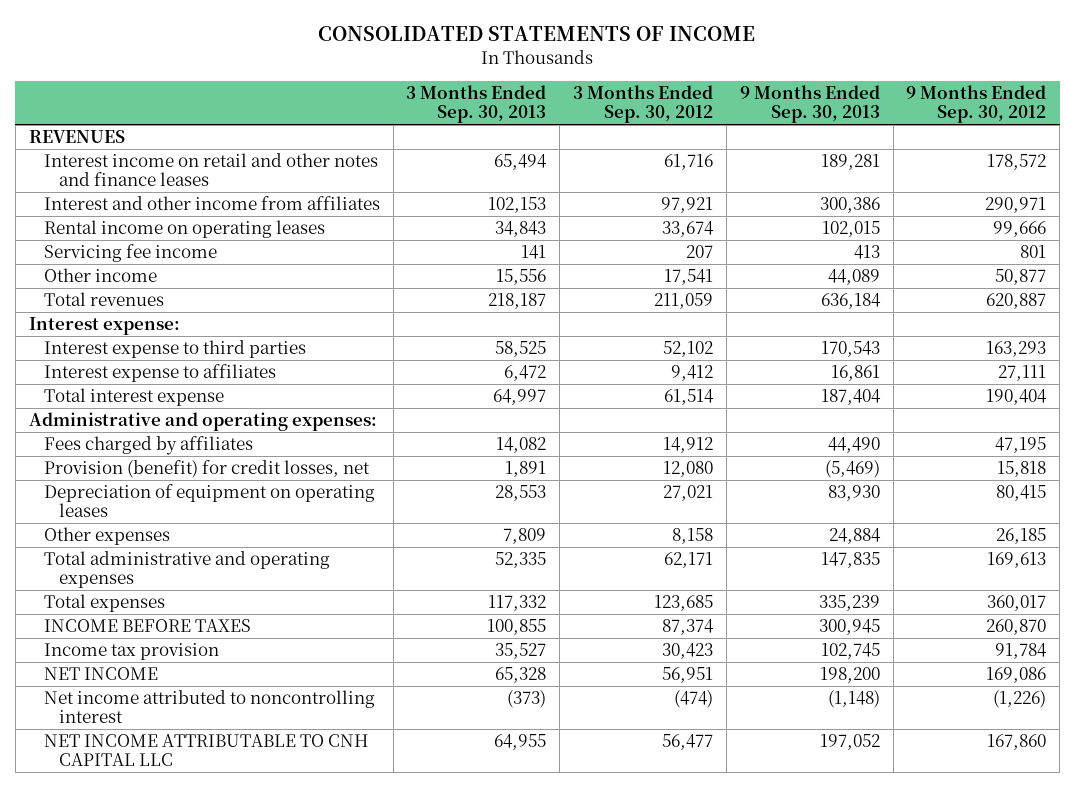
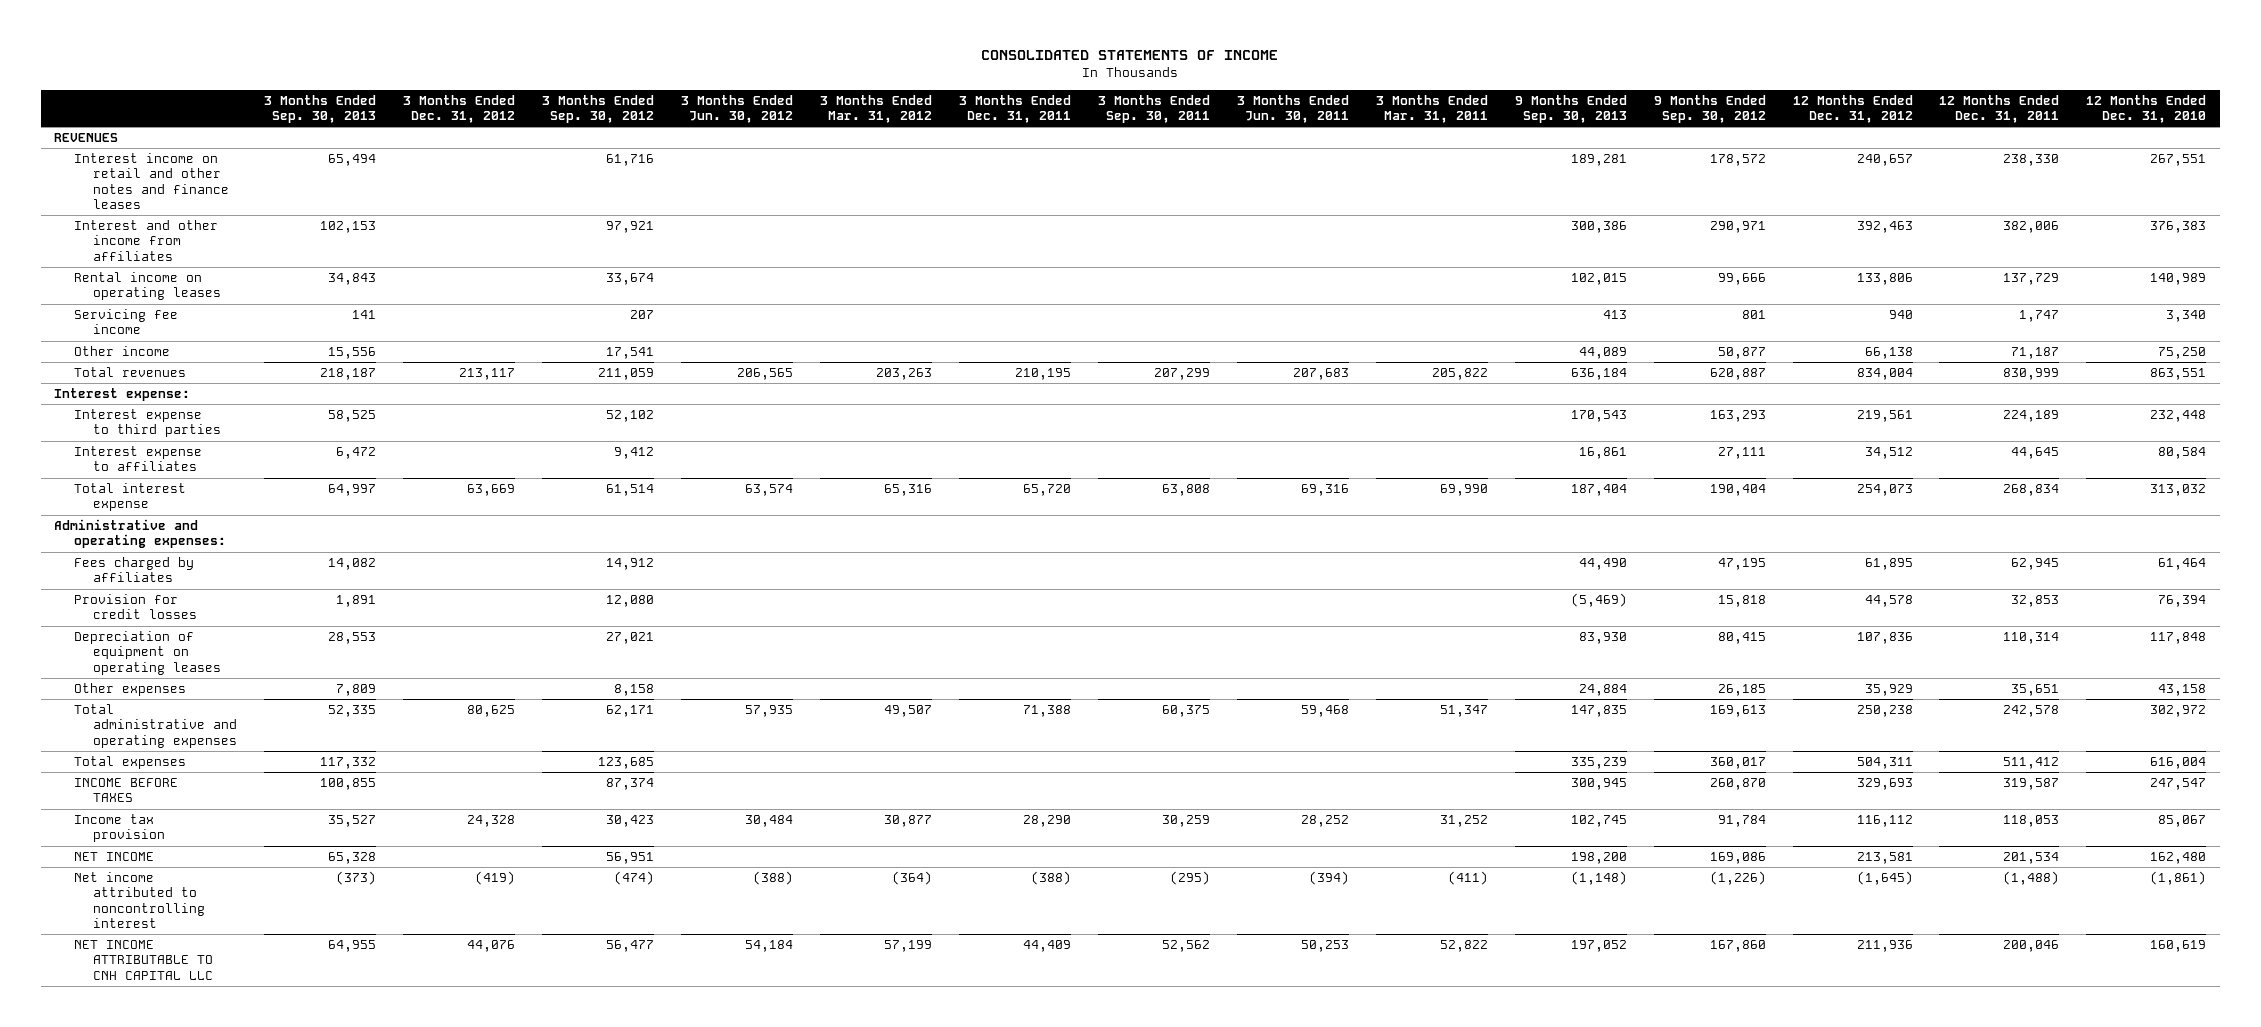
none -> [402,94,515,124] 3 Months Ended Dec. 31, 2012
none -> [680,94,793,124] 3 Months Ended Jun. 30, 2012
none -> [819,94,932,124] 3 Months Ended Mar. 31, 2012
none -> [958,94,1071,124] 3 Months Ended Dec. 31, 2011
none -> [1097,94,1210,124] 3 Months Ended Sep. 30, 2011
none -> [1236,94,1349,124] 3 Months Ended Jun. 30, 2011
none -> [1375,94,1488,124] 3 Months Ended Mar. 31, 2011
none -> [1792,94,1913,124] 12 Months Ended Dec. 31, 2012
none -> [1939,94,2060,124] 12 Months Ended Dec. 31, 2011
none -> [2086,94,2207,124] 12 Months Ended Dec. 31, 2010
[43,459,370,478] Provision (benefit) for credit losses, net -> [73,594,197,620] Provision for credit losses

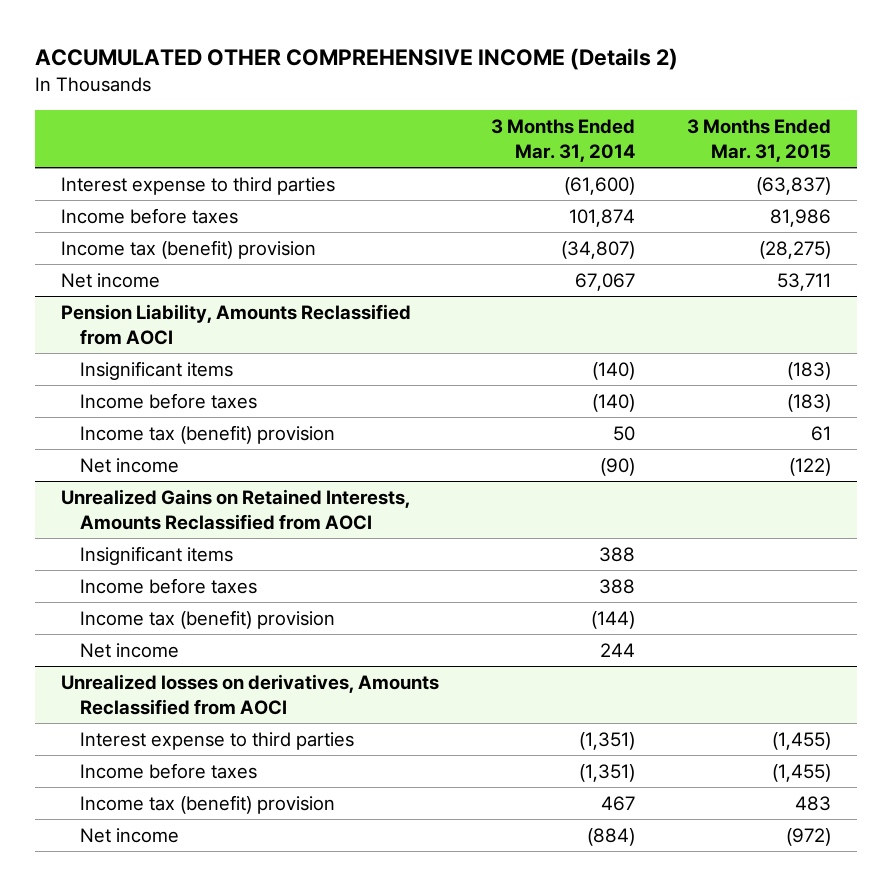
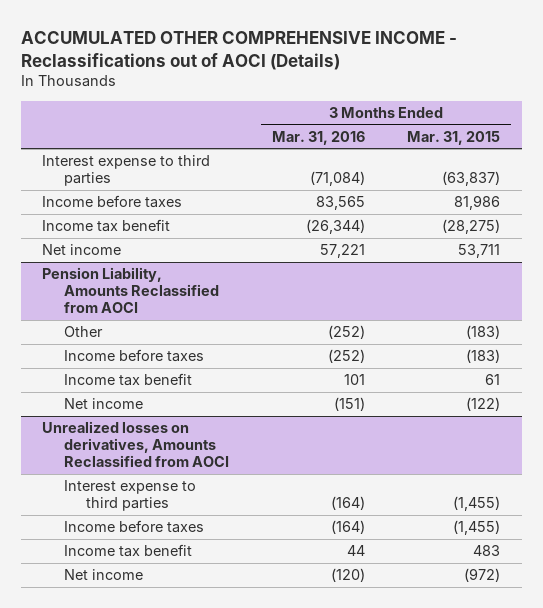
[35,48,679,71] ACCUMULATED OTHER COMPREHENSIVE INCOME (Details 2) -> [21,30,458,70] ACCUMULATED OTHER COMPREHENSIVE INCOME - Reclassifications out of AOCI (Details)
[491,118,636,162] 3 Months Ended Mar. 31, 2014 -> none
none -> [271,130,365,145] Mar. 31, 2016
[61,239,317,259] Income tax (benefit) provision -> [42,219,171,233] Income tax benefit
[80,360,234,380] Insignificant items -> [64,326,104,338] Other
[80,424,336,444] Income tax (benefit) provision -> [64,373,193,387] Income tax benefit
[61,488,411,530] Unrealized Gains on Retained Interests, Amounts Reclassified from AOCI -> none
[80,545,234,565] Insignificant items -> none
[80,577,258,594] Income before taxes -> none
[80,609,336,629] Income tax (benefit) provision -> none
[80,642,180,658] Net income -> none
[80,794,336,814] Income tax (benefit) provision -> [64,544,193,558] Income tax benefit

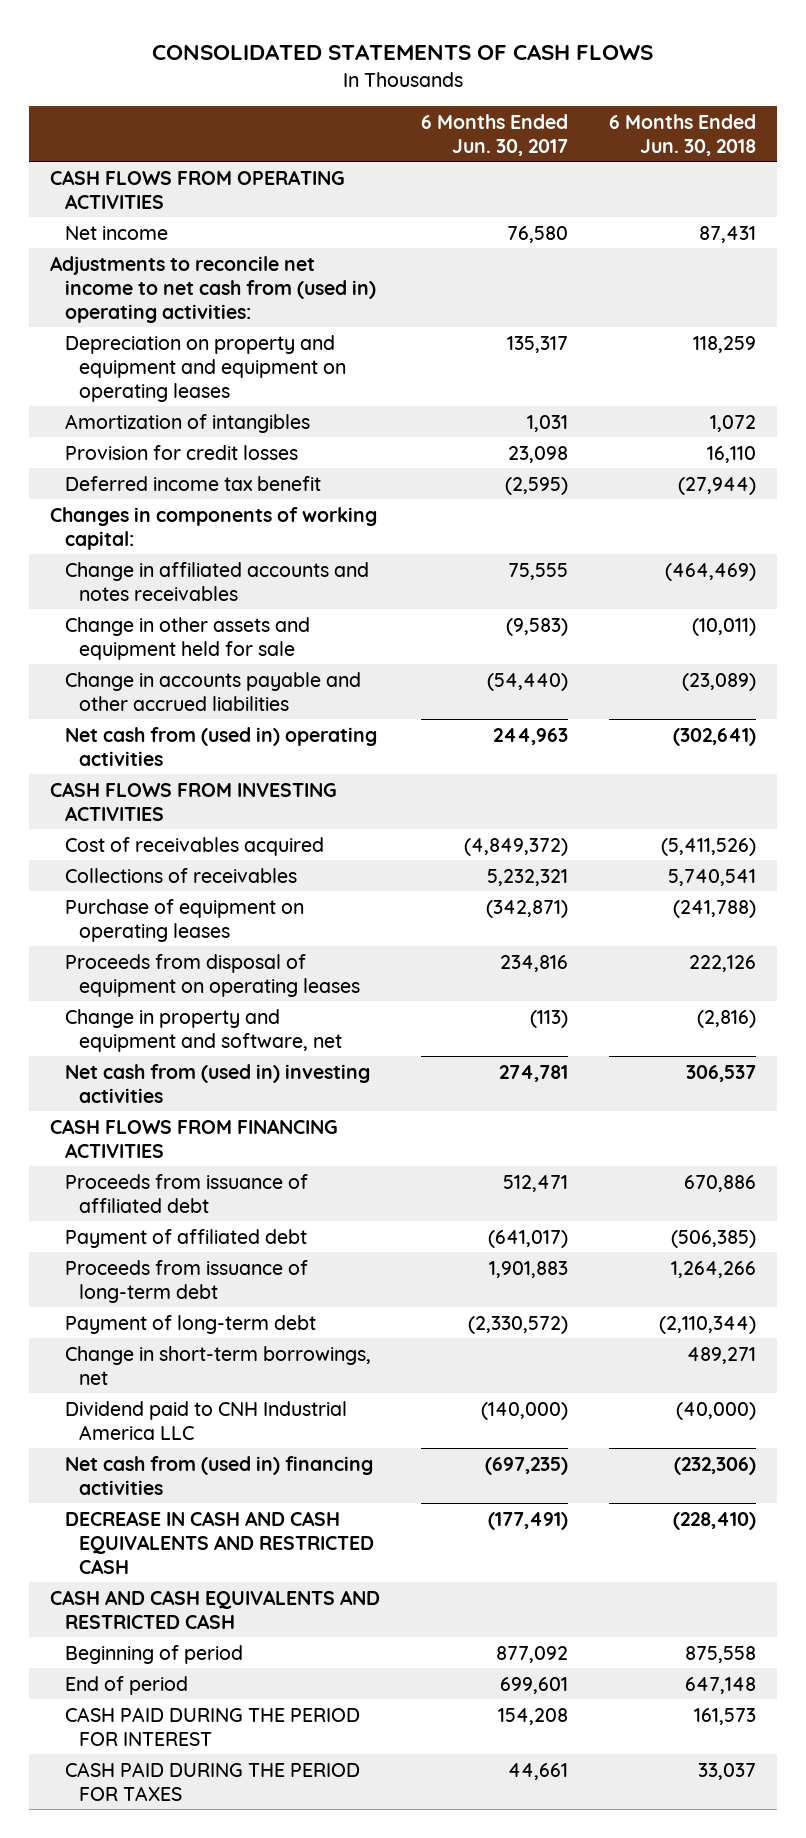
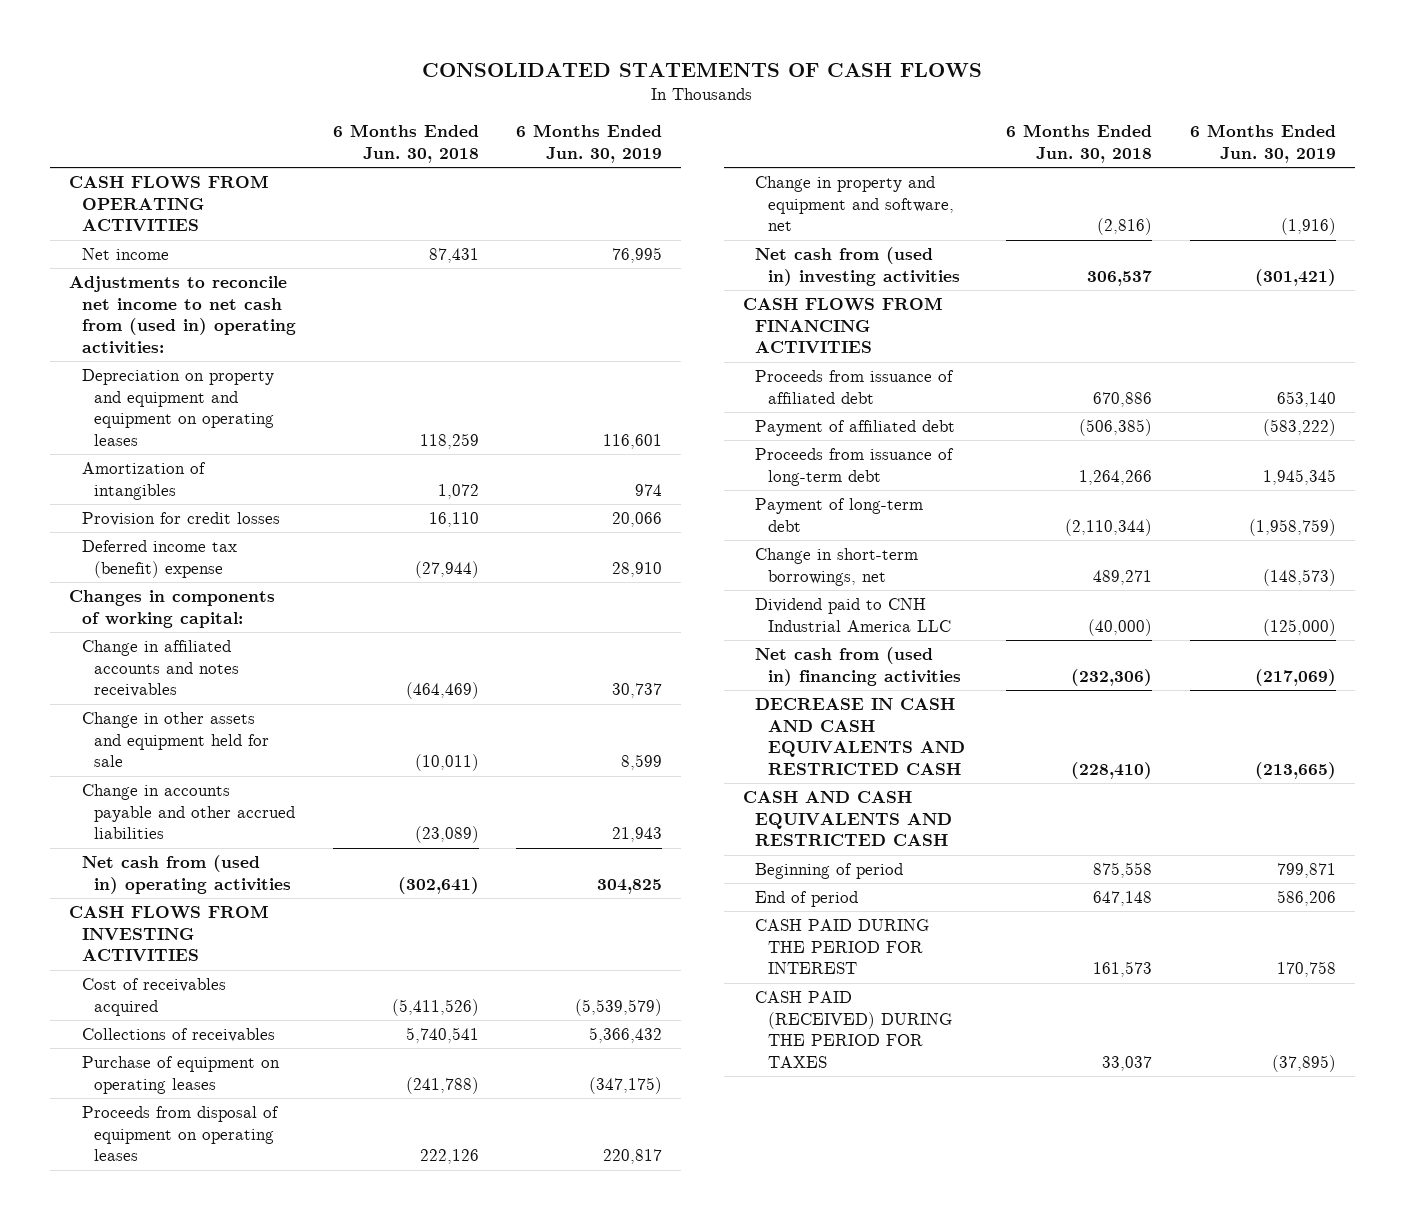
[421,113,569,156] 6 Months Ended Jun. 30, 2017 -> none
none -> [516,124,663,163] 6 Months Ended Jun. 30, 2019
[64,475,321,491] Deferred income tax benefit -> [81,540,237,578] Deferred income tax (benefit) expense
[64,1761,360,1801] CASH PAID DURING THE PERIOD FOR TAXES -> [755,991,952,1069] CASH PAID (RECEIVED) DURING THE PERIOD FOR TAXES

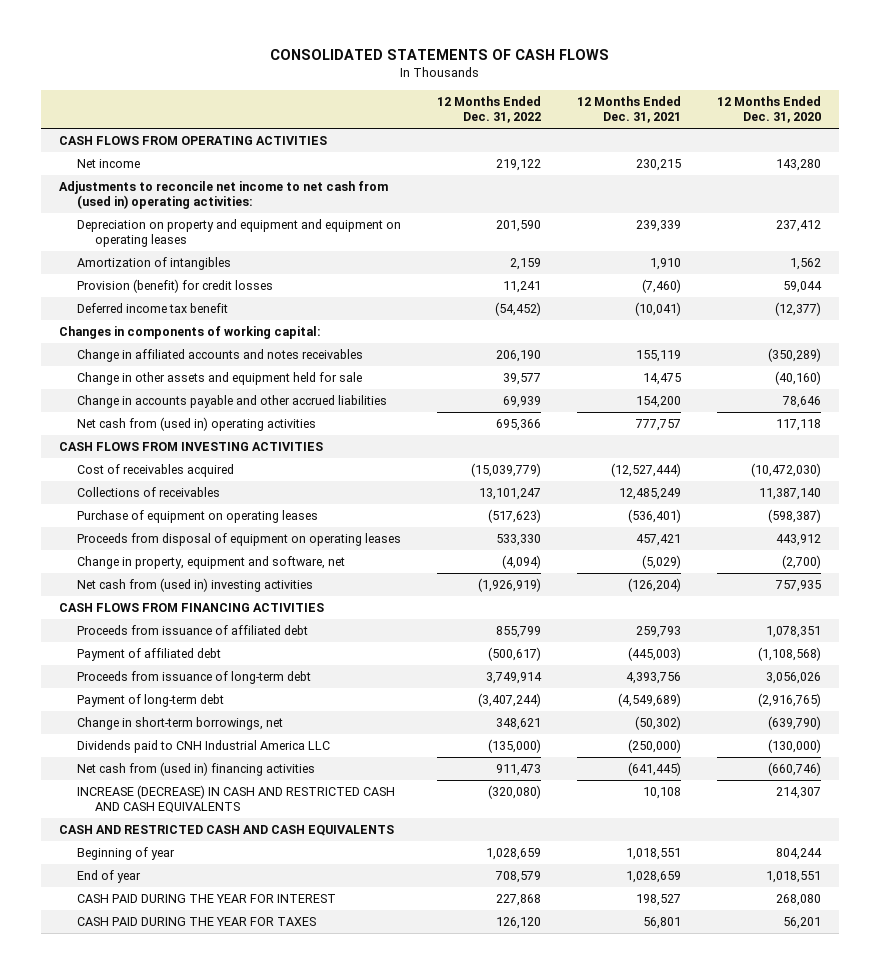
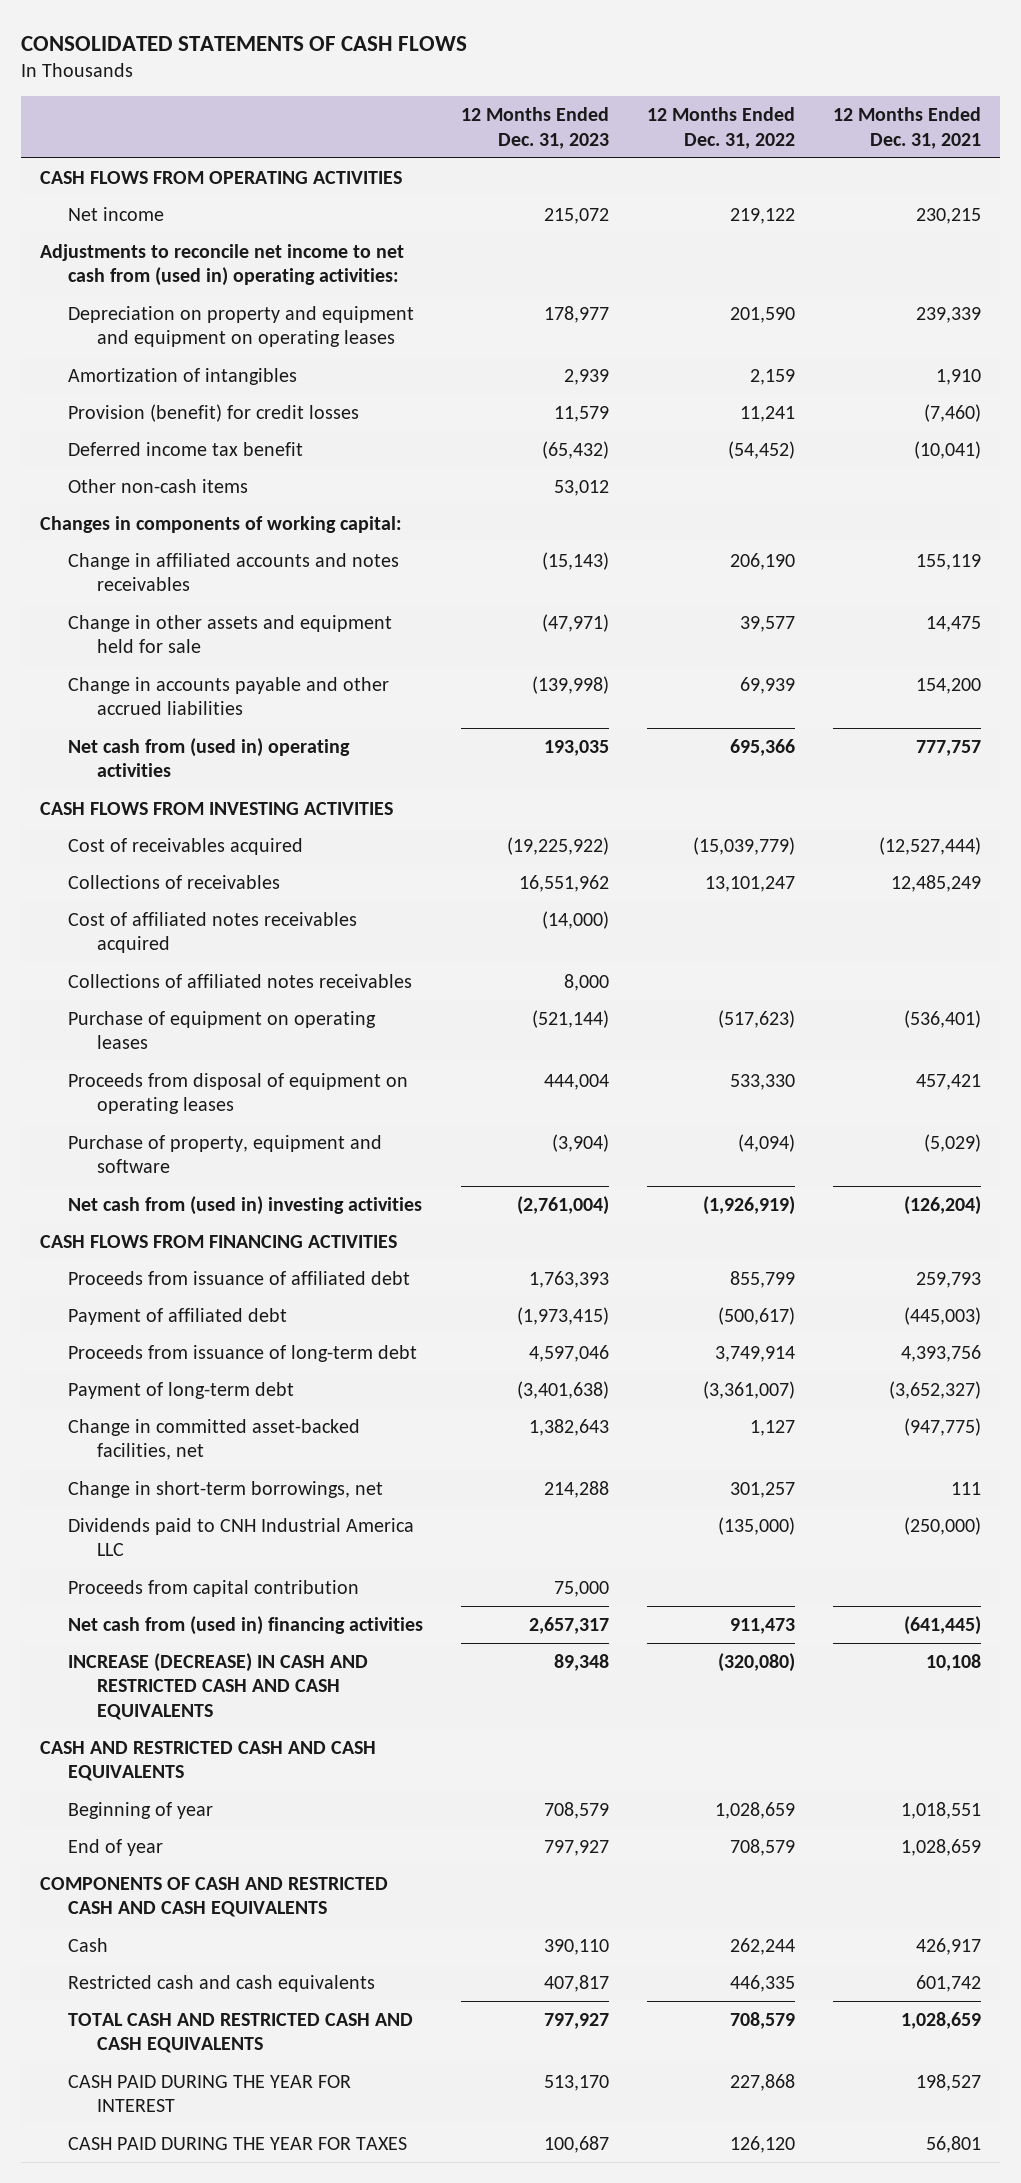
[716,95,821,124] 12 Months Ended Dec. 31, 2020 -> none
none -> [461,107,610,149] 12 Months Ended Dec. 31, 2023
none -> [68,478,249,493] Other non-cash items
none -> [68,911,358,954] Cost of affiliated notes receivables acquired
none -> [68,973,413,988] Collections of affiliated notes receivables
[77,555,346,569] Change in property, equipment and software, net -> [68,1134,383,1174] Purchase of property, equipment and software
[478,692,542,707] (3,407,244) -> [703,1380,796,1399] (3,361,007)
[617,692,681,707] (4,549,689) -> [889,1380,982,1399] (3,652,327)
none -> [68,1418,361,1461] Change in committed asset-backed facilities, net
[496,717,542,730] 348,621 -> [730,1481,796,1498] 301,257
[634,715,681,730] (50,302) -> [951,1481,982,1495] 111
none -> [68,1579,360,1597] Proceeds from capital contribution
none -> [39,1876,388,1918] COMPONENTS OF CASH AND RESTRICTED CASH AND CASH EQUIVALENTS
none -> [68,1937,109,1952] Cash
none -> [68,1974,376,1992] Restricted cash and cash equivalents
none -> [68,2012,414,2054] TOTAL CASH AND RESTRICTED CASH AND CASH EQUIVALENTS

